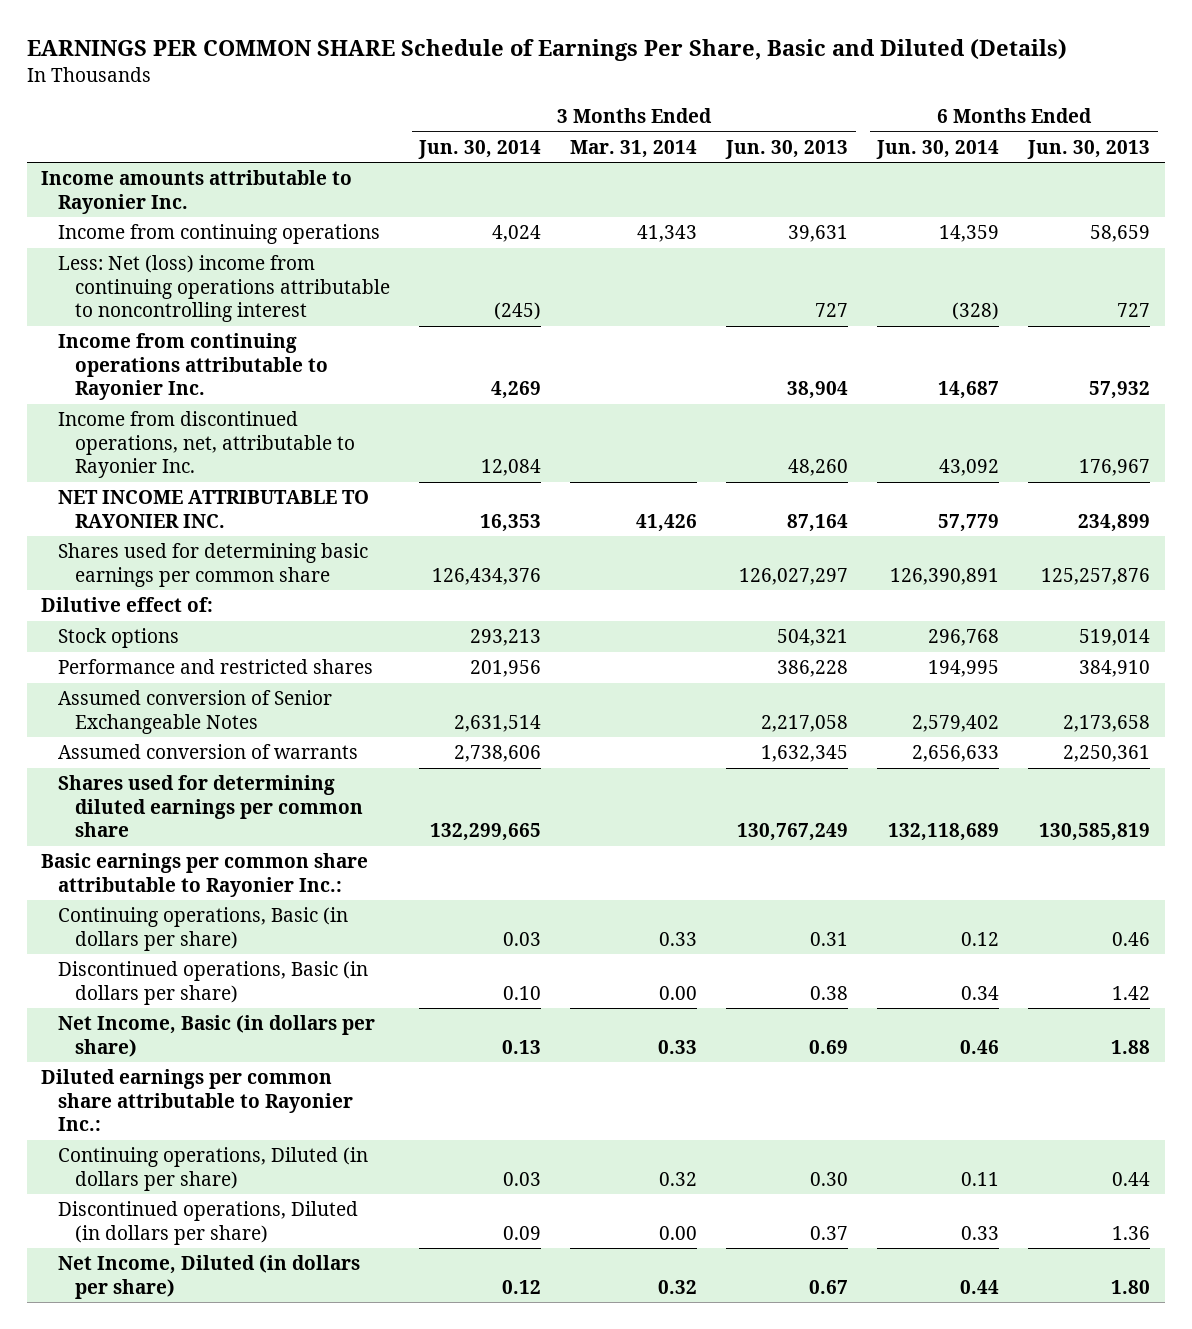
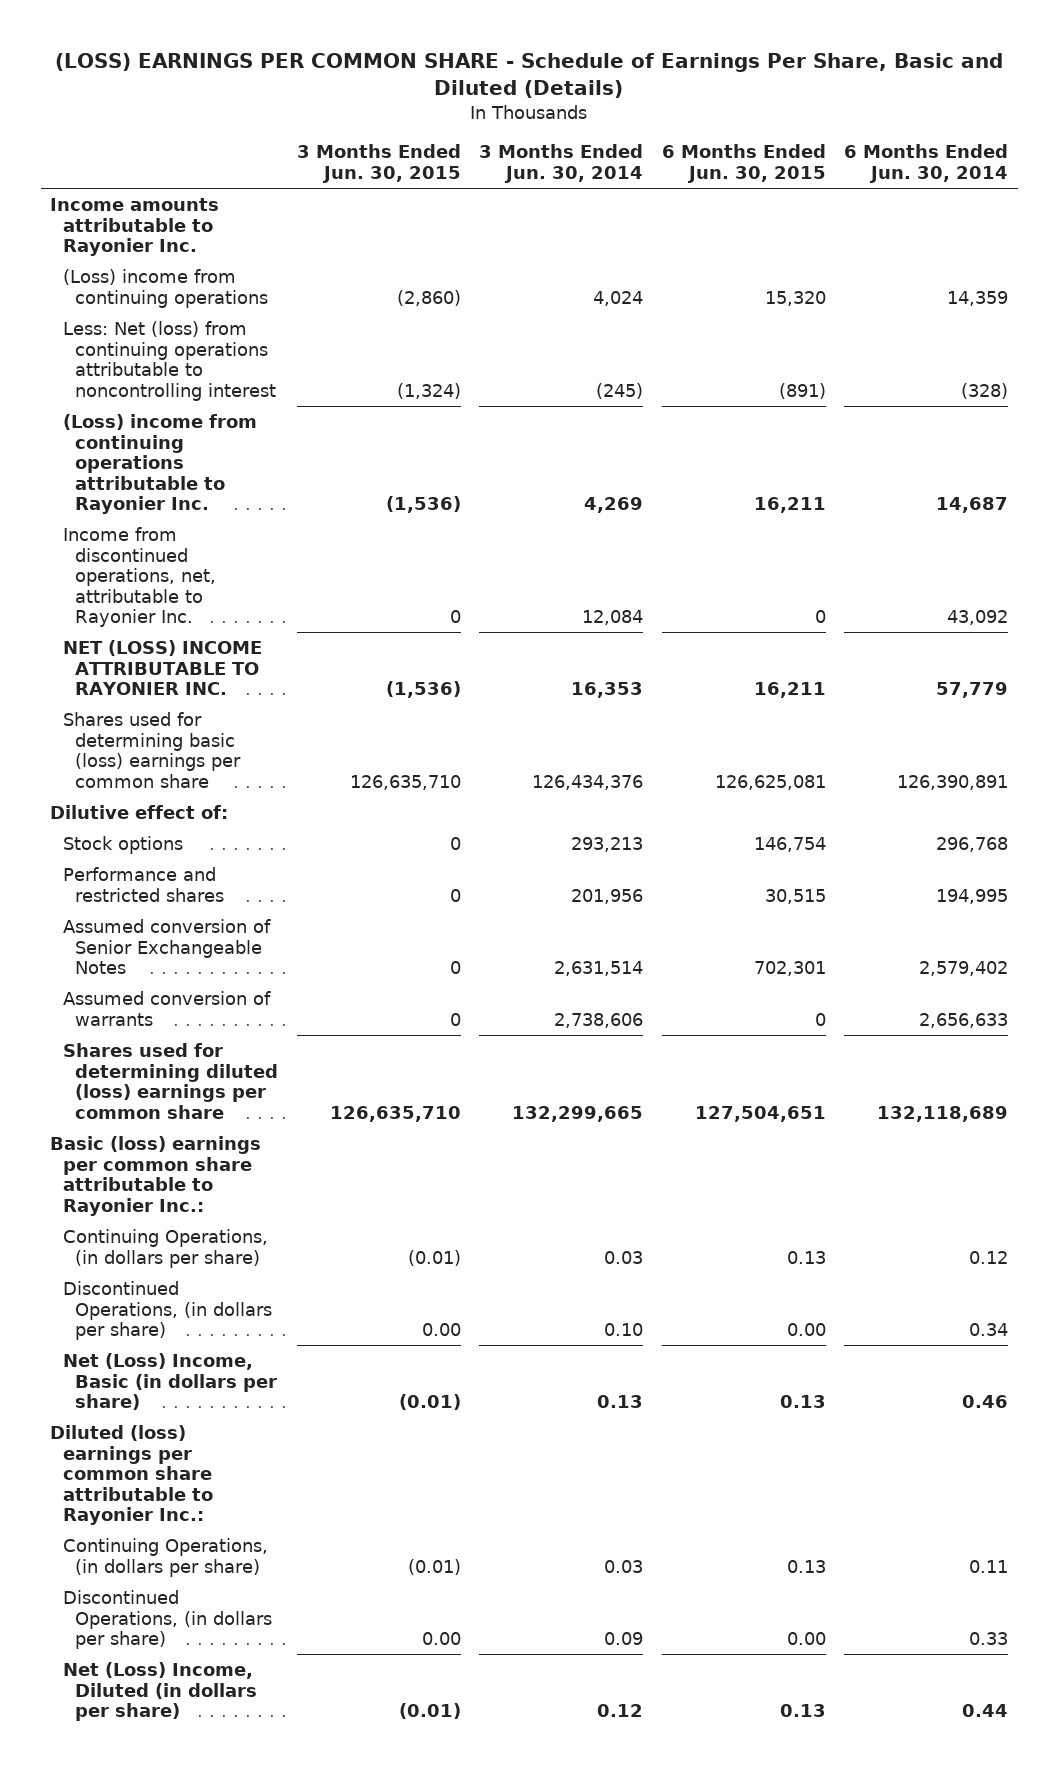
[26,39,1067,62] EARNINGS PER COMMON SHARE Schedule of Earnings Per Share, Basic and Diluted (Details) -> [55,53,1004,99] (LOSS) EARNINGS PER COMMON SHARE - Schedule of Earnings Per Share, Basic and Diluted (Details)
[570,139,698,158] Mar. 31, 2014 -> none
[725,139,849,159] Jun. 30, 2013 -> none
[1027,139,1151,159] Jun. 30, 2013 -> none
none -> [296,144,461,183] 3 Months Ended Jun. 30, 2015
none -> [661,144,826,183] 6 Months Ended Jun. 30, 2015
[58,224,381,245] Income from continuing operations -> [62,268,268,308] (Loss) income from continuing operations
[58,255,391,323] Less: Net (loss) income from continuing operations attributable to noncontrolling interest -> [62,320,276,401] Less: Net (loss) from continuing operations attributable to noncontrolling interest
[58,333,329,401] Income from continuing operations attributable to Rayonier Inc. -> [62,413,257,515] (Loss) income from continuing operations attributable to Rayonier Inc.
[58,490,370,528] NET INCOME ATTRIBUTABLE TO RAYONIER INC. -> [62,639,262,696] NET (LOSS) INCOME ATTRIBUTABLE TO RAYONIER INC.
[58,543,369,587] Shares used for determining basic earnings per common share -> [62,711,241,788] Shares used for determining basic (loss) earnings per common share
[58,775,364,838] Shares used for determining diluted earnings per common share -> [62,1042,278,1119] Shares used for determining diluted (loss) earnings per common share
[41,853,369,897] Basic earnings per common share attributable to Rayonier Inc.: -> [50,1135,262,1216] Basic (loss) earnings per common share attributable to Rayonier Inc.:
[58,907,349,951] Continuing operations, Basic (in dollars per share) -> [62,1228,268,1268] Continuing Operations, (in dollars per share)
[58,961,369,1005] Discontinued operations, Basic (in dollars per share) -> [62,1280,272,1341] Discontinued Operations, (in dollars per share)
[58,1015,376,1057] Net Income, Basic (in dollars per share) -> [62,1352,277,1411] Net (Loss) Income, Basic (in dollars per share)
[41,1069,354,1132] Diluted earnings per common share attributable to Rayonier Inc.: -> [50,1424,213,1526] Diluted (loss) earnings per common share attributable to Rayonier Inc.:
[58,1147,369,1191] Continuing operations, Diluted (in dollars per share) -> [62,1537,268,1577] Continuing Operations, (in dollars per share)
[58,1201,359,1245] Discontinued operations, Diluted (in dollars per share) -> [62,1589,272,1650] Discontinued Operations, (in dollars per share)
[58,1255,361,1299] Net Income, Diluted (in dollars per share) -> [62,1661,257,1722] Net (Loss) Income, Diluted (in dollars per share)

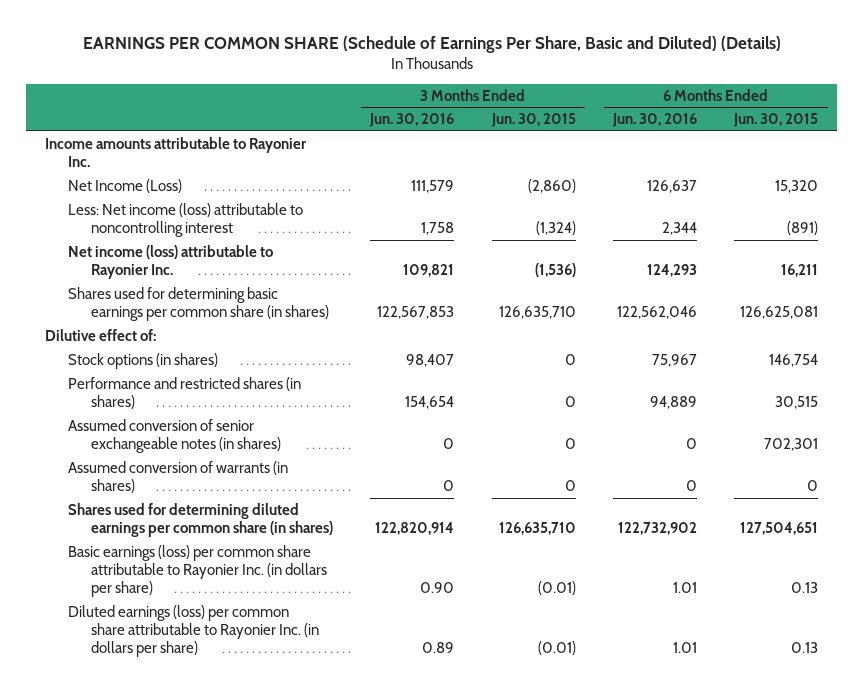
[55,53,1004,99] (LOSS) EARNINGS PER COMMON SHARE - Schedule of Earnings Per Share, Basic and Diluted (Details) -> [82,35,781,53] EARNINGS PER COMMON SHARE (Schedule of Earnings Per Share, Basic and Diluted) (Details)
[479,144,644,183] 3 Months Ended Jun. 30, 2014 -> none
[844,144,1009,183] 6 Months Ended Jun. 30, 2014 -> none
none -> [369,113,455,128] Jun. 30, 2016
none -> [611,113,697,128] Jun. 30, 2016
[62,526,216,628] Income from discontinued operations, net, attributable to Rayonier Inc. -> none
[62,639,262,696] NET (LOSS) INCOME ATTRIBUTABLE TO RAYONIER INC. -> none
[62,268,268,308] (Loss) income from continuing operations -> [67,178,182,193] Net Income (Loss)
[62,320,276,401] Less: Net (loss) from continuing operations attributable to noncontrolling interest -> [67,202,303,238] Less: Net income (loss) attributable to noncontrolling interest
[62,413,257,515] (Loss) income from continuing operations attributable to Rayonier Inc. -> [67,244,273,280] Net income (loss) attributable to Rayonier Inc.
[62,711,241,788] Shares used for determining basic (loss) earnings per common share -> [67,286,329,322] Shares used for determining basic earnings per common share (in shares)
[50,1135,262,1216] Basic (loss) earnings per common share attributable to Rayonier Inc.: -> none
[62,1228,268,1268] Continuing Operations, (in dollars per share) -> none
[62,1280,272,1341] Discontinued Operations, (in dollars per share) -> none
[50,1424,213,1526] Diluted (loss) earnings per common share attributable to Rayonier Inc.: -> none
[62,1537,268,1577] Continuing Operations, (in dollars per share) -> none
[62,1589,272,1650] Discontinued Operations, (in dollars per share) -> none
[62,835,183,854] Stock options -> [67,352,218,369] Stock options (in shares)
[62,866,224,902] Performance and restricted shares -> [67,376,301,410] Performance and restricted shares (in shares)
[62,918,271,975] Assumed conversion of Senior Exchangeable Notes -> [67,418,281,454] Assumed conversion of senior exchangeable notes (in shares)
[62,990,271,1026] Assumed conversion of warrants -> [67,460,288,494] Assumed conversion of warrants (in shares)
[62,1042,278,1119] Shares used for determining diluted (loss) earnings per common share -> [67,502,333,538] Shares used for determining diluted earnings per common share (in shares)
[62,1352,277,1411] Net (Loss) Income, Basic (in dollars per share) -> [67,544,327,598] Basic earnings (loss) per common share attributable to Rayonier Inc. (in dollars per share)
[62,1661,257,1722] Net (Loss) Income, Diluted (in dollars per share) -> [67,604,319,658] Diluted earnings (loss) per common share attributable to Rayonier Inc. (in dollars per share)

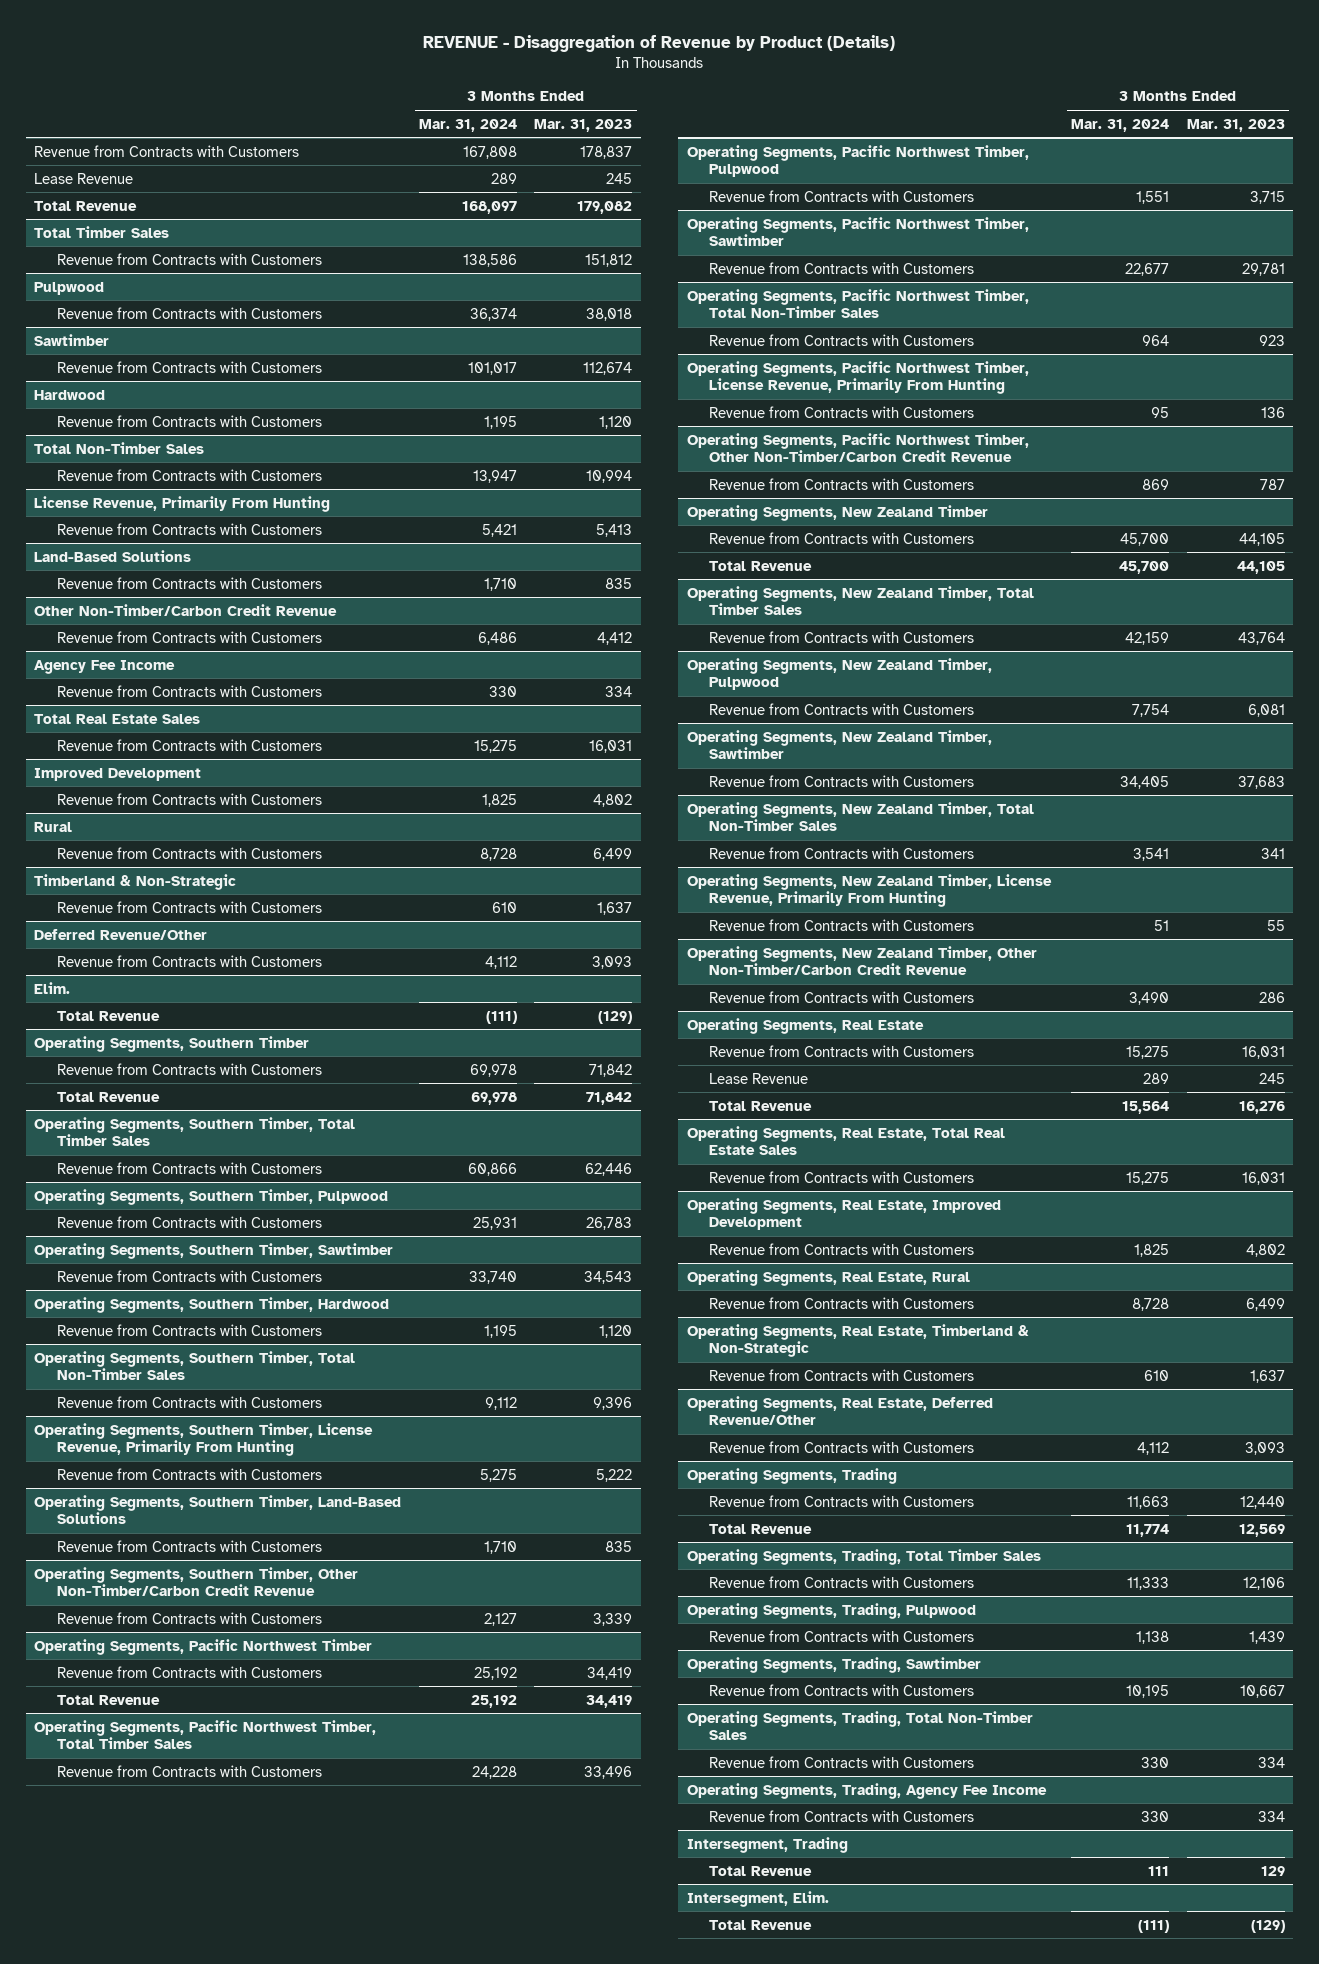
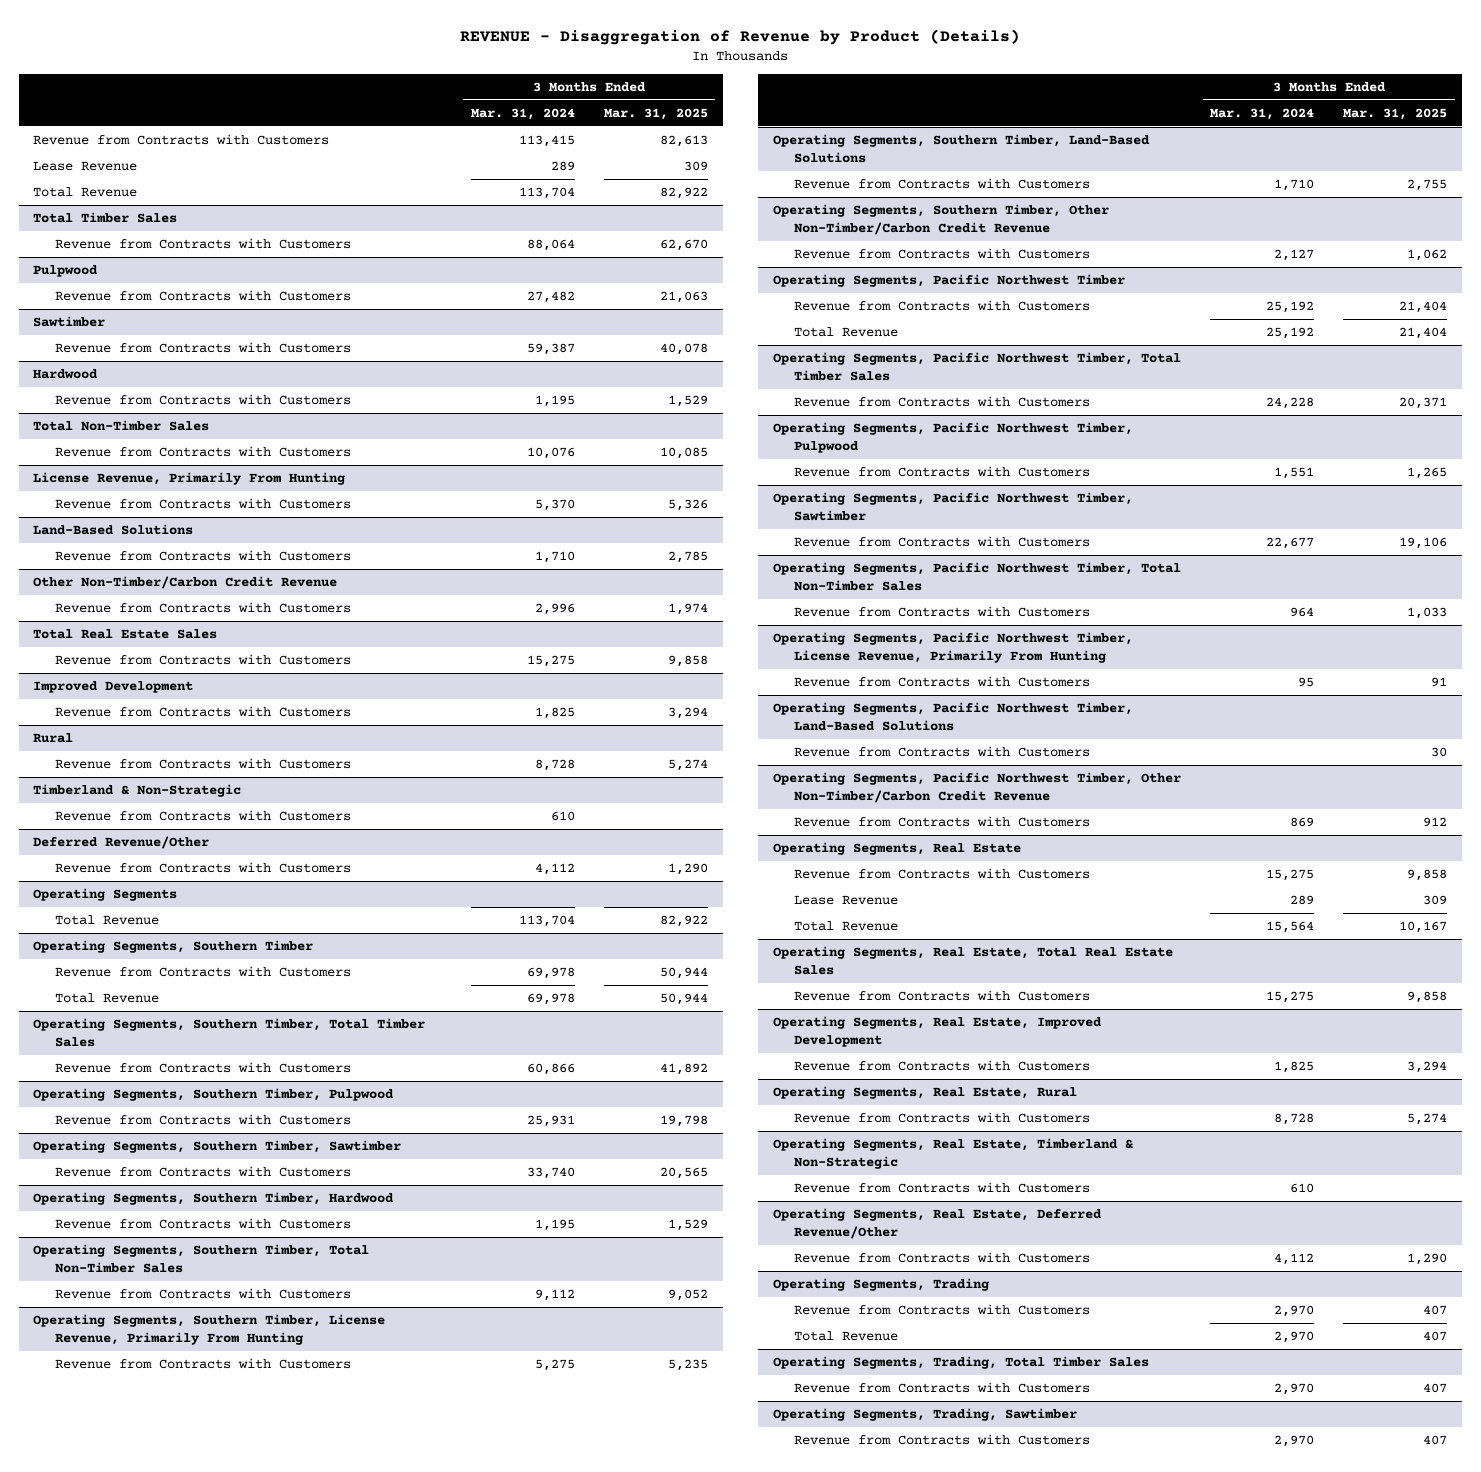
[534,118,633,132] Mar. 31, 2023 -> none
none -> [604,107,709,120] Mar. 31, 2025
[462,145,517,159] 167,808 -> [518,135,575,148] 113,415
[461,200,517,214] 168,097 -> [518,187,575,200] 113,704
[462,253,517,267] 138,586 -> [526,239,575,252] 88,064
[469,307,517,321] 36,374 -> [526,291,575,304] 27,482
[467,361,517,375] 101,017 -> [526,343,575,356] 59,387
[472,469,517,483] 13,947 -> [526,447,575,460] 10,076
[481,523,517,537] 5,421 -> [534,499,575,512] 5,370
[34,659,176,674] Agency Fee Income -> none
[56,684,322,697] Revenue from Contracts with Customers -> none
[477,631,517,645] 6,486 -> [534,603,575,616] 2,996
[34,981,71,994] Elim. -> none
none -> [33,888,178,902] Operating Segments
[485,1010,517,1024] (111) -> [518,915,575,928] 113,704
none -> [772,702,1133,731] Operating Segments, Pacific Northwest Timber, Land-Based Solutions
none -> [794,746,1091,758] Revenue from Contracts with Customers
[686,504,988,521] Operating Segments, New Zealand Timber -> none
[708,531,974,544] Revenue from Contracts with Customers -> none
[708,560,812,571] Total Revenue -> none
[686,585,1034,616] Operating Segments, New Zealand Timber, Total Timber Sales -> none
[708,630,974,643] Revenue from Contracts with Customers -> none
[686,657,992,691] Operating Segments, New Zealand Timber, Pulpwood -> none
[708,702,974,715] Revenue from Contracts with Customers -> none
[686,729,992,760] Operating Segments, New Zealand Timber, Sawtimber -> none
[708,774,974,787] Revenue from Contracts with Customers -> none
[686,801,1034,832] Operating Segments, New Zealand Timber, Total Non-Timber Sales -> none
[708,846,974,859] Revenue from Contracts with Customers -> none
[686,873,1052,908] Operating Segments, New Zealand Timber, License Revenue, Primarily From Hunting -> none
[708,918,974,931] Revenue from Contracts with Customers -> none
[686,945,1037,976] Operating Segments, New Zealand Timber, Other Non-Timber/Carbon Credit Revenue -> none
[708,990,974,1003] Revenue from Contracts with Customers -> none
[1127,1495,1170,1509] 11,663 -> [1274,1305,1315,1318] 2,970
[1126,1523,1170,1537] 11,774 -> [1274,1331,1315,1344] 2,970
[686,1602,976,1619] Operating Segments, Trading, Pulpwood -> none
[708,1629,974,1642] Revenue from Contracts with Customers -> none
[1127,1576,1170,1590] 11,333 -> [1274,1383,1315,1396] 2,970
[686,1710,1033,1741] Operating Segments, Trading, Total Non-Timber Sales -> none
[708,1755,974,1768] Revenue from Contracts with Customers -> none
[686,1782,1047,1799] Operating Segments, Trading, Agency Fee Income -> none
[708,1809,974,1822] Revenue from Contracts with Customers -> none
[686,1836,848,1853] Intersegment, Trading -> none
[708,1865,812,1876] Total Revenue -> none
[686,1890,829,1907] Intersegment, Elim. -> none
[708,1919,812,1930] Total Revenue -> none
[1126,1684,1170,1698] 10,195 -> [1274,1435,1315,1448] 2,970

